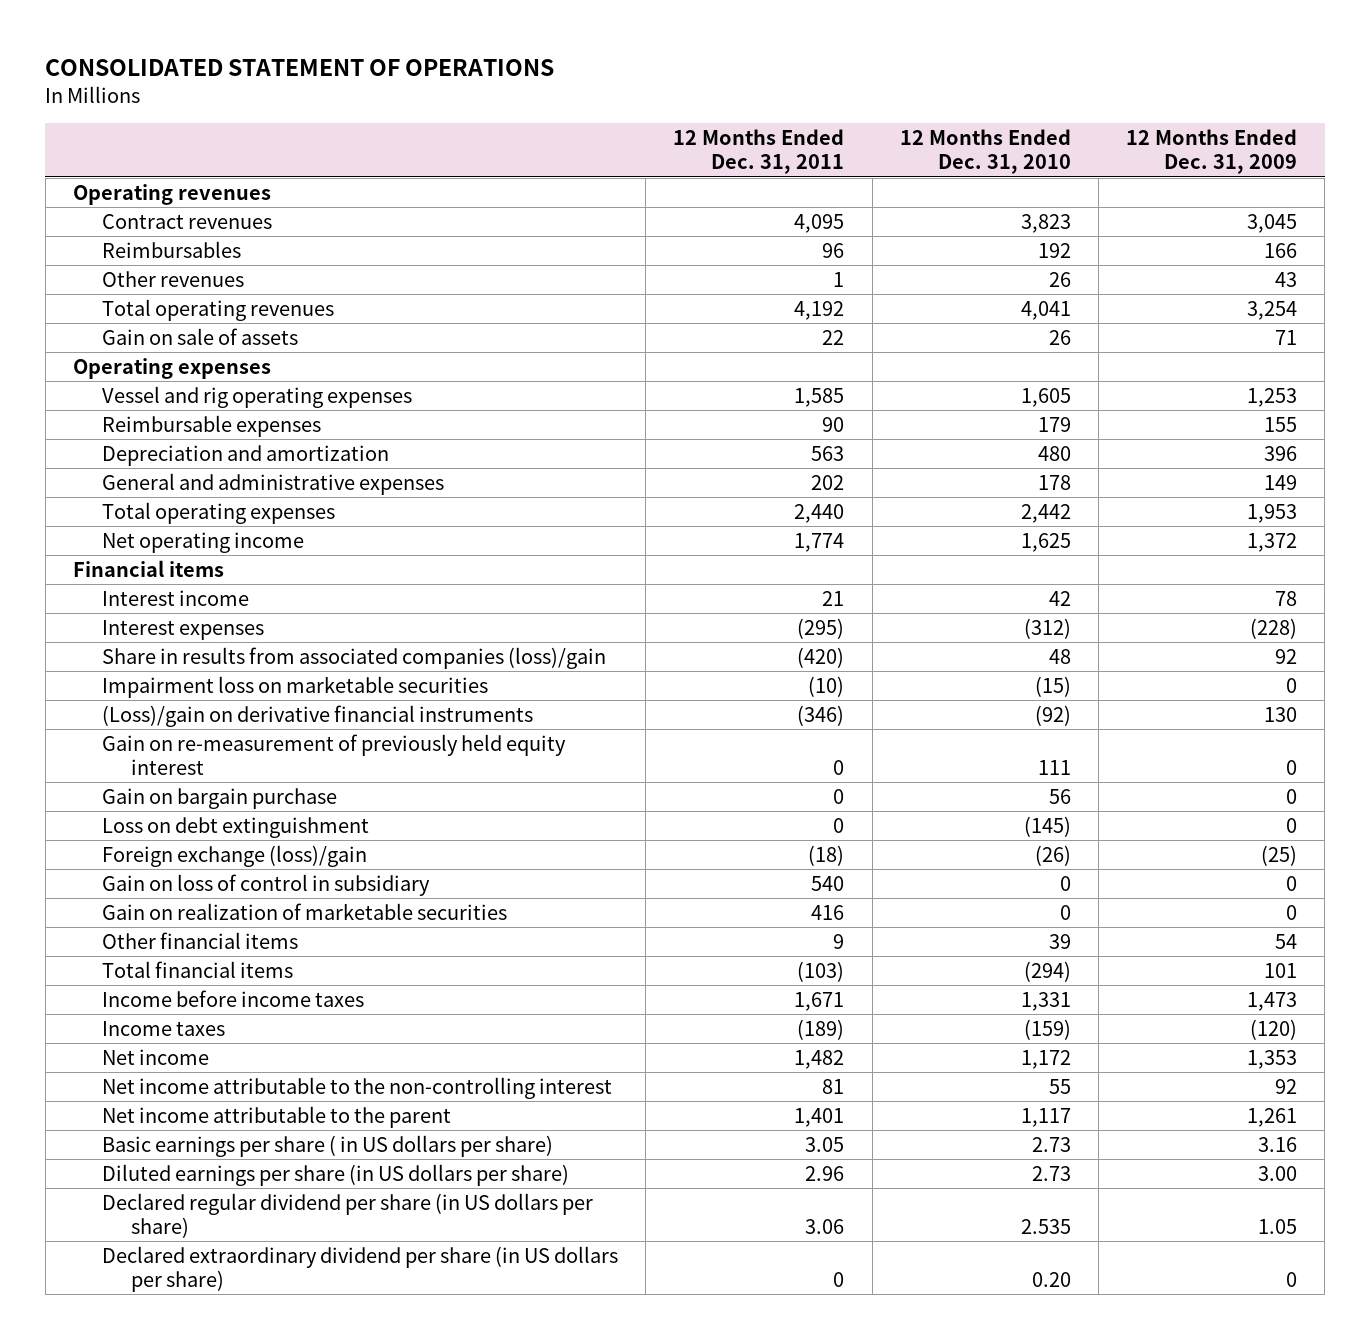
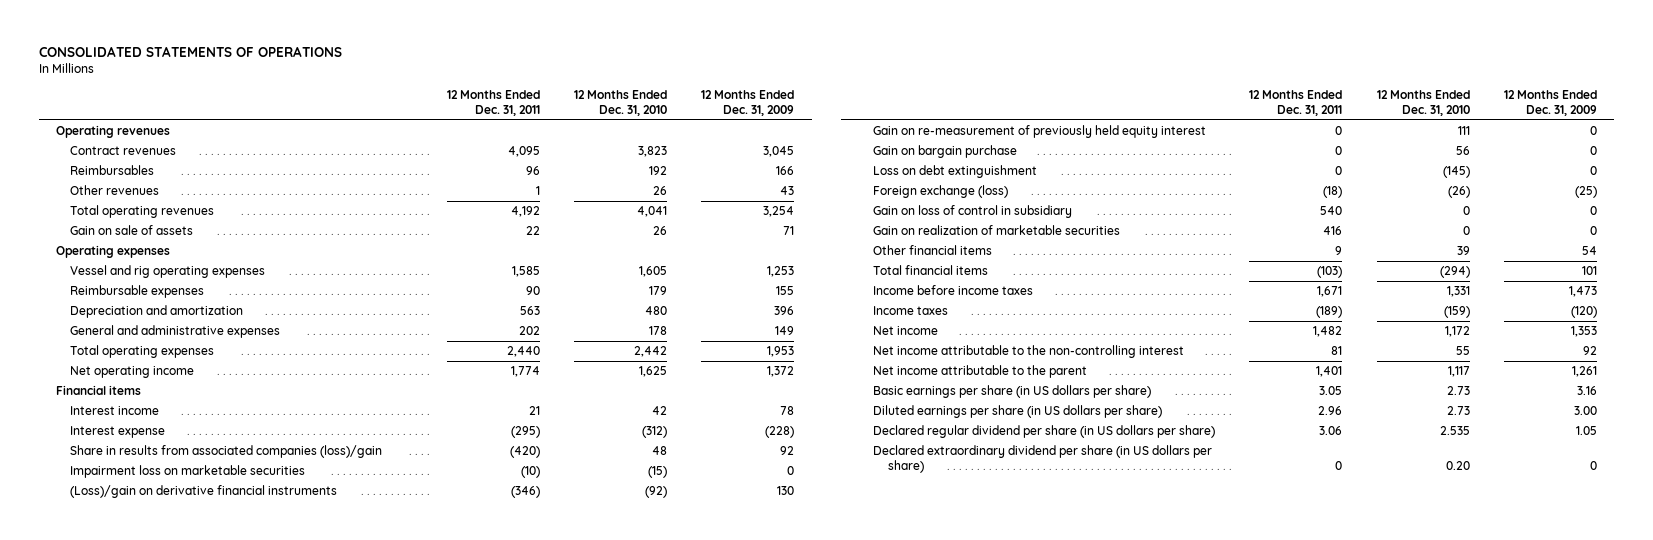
[45,59,555,77] CONSOLIDATED STATEMENT OF OPERATIONS -> [38,46,342,58] CONSOLIDATED STATEMENTS OF OPERATIONS
[102,619,265,640] Interest expenses -> [70,426,166,439] Interest expense
[102,844,368,867] Foreign exchange (loss)/gain -> [873,185,1009,199] Foreign exchange (loss)
[102,1134,554,1157] Basic earnings per share ( in US dollars per share) -> [873,385,1152,399] Basic earnings per share (in US dollars per share)

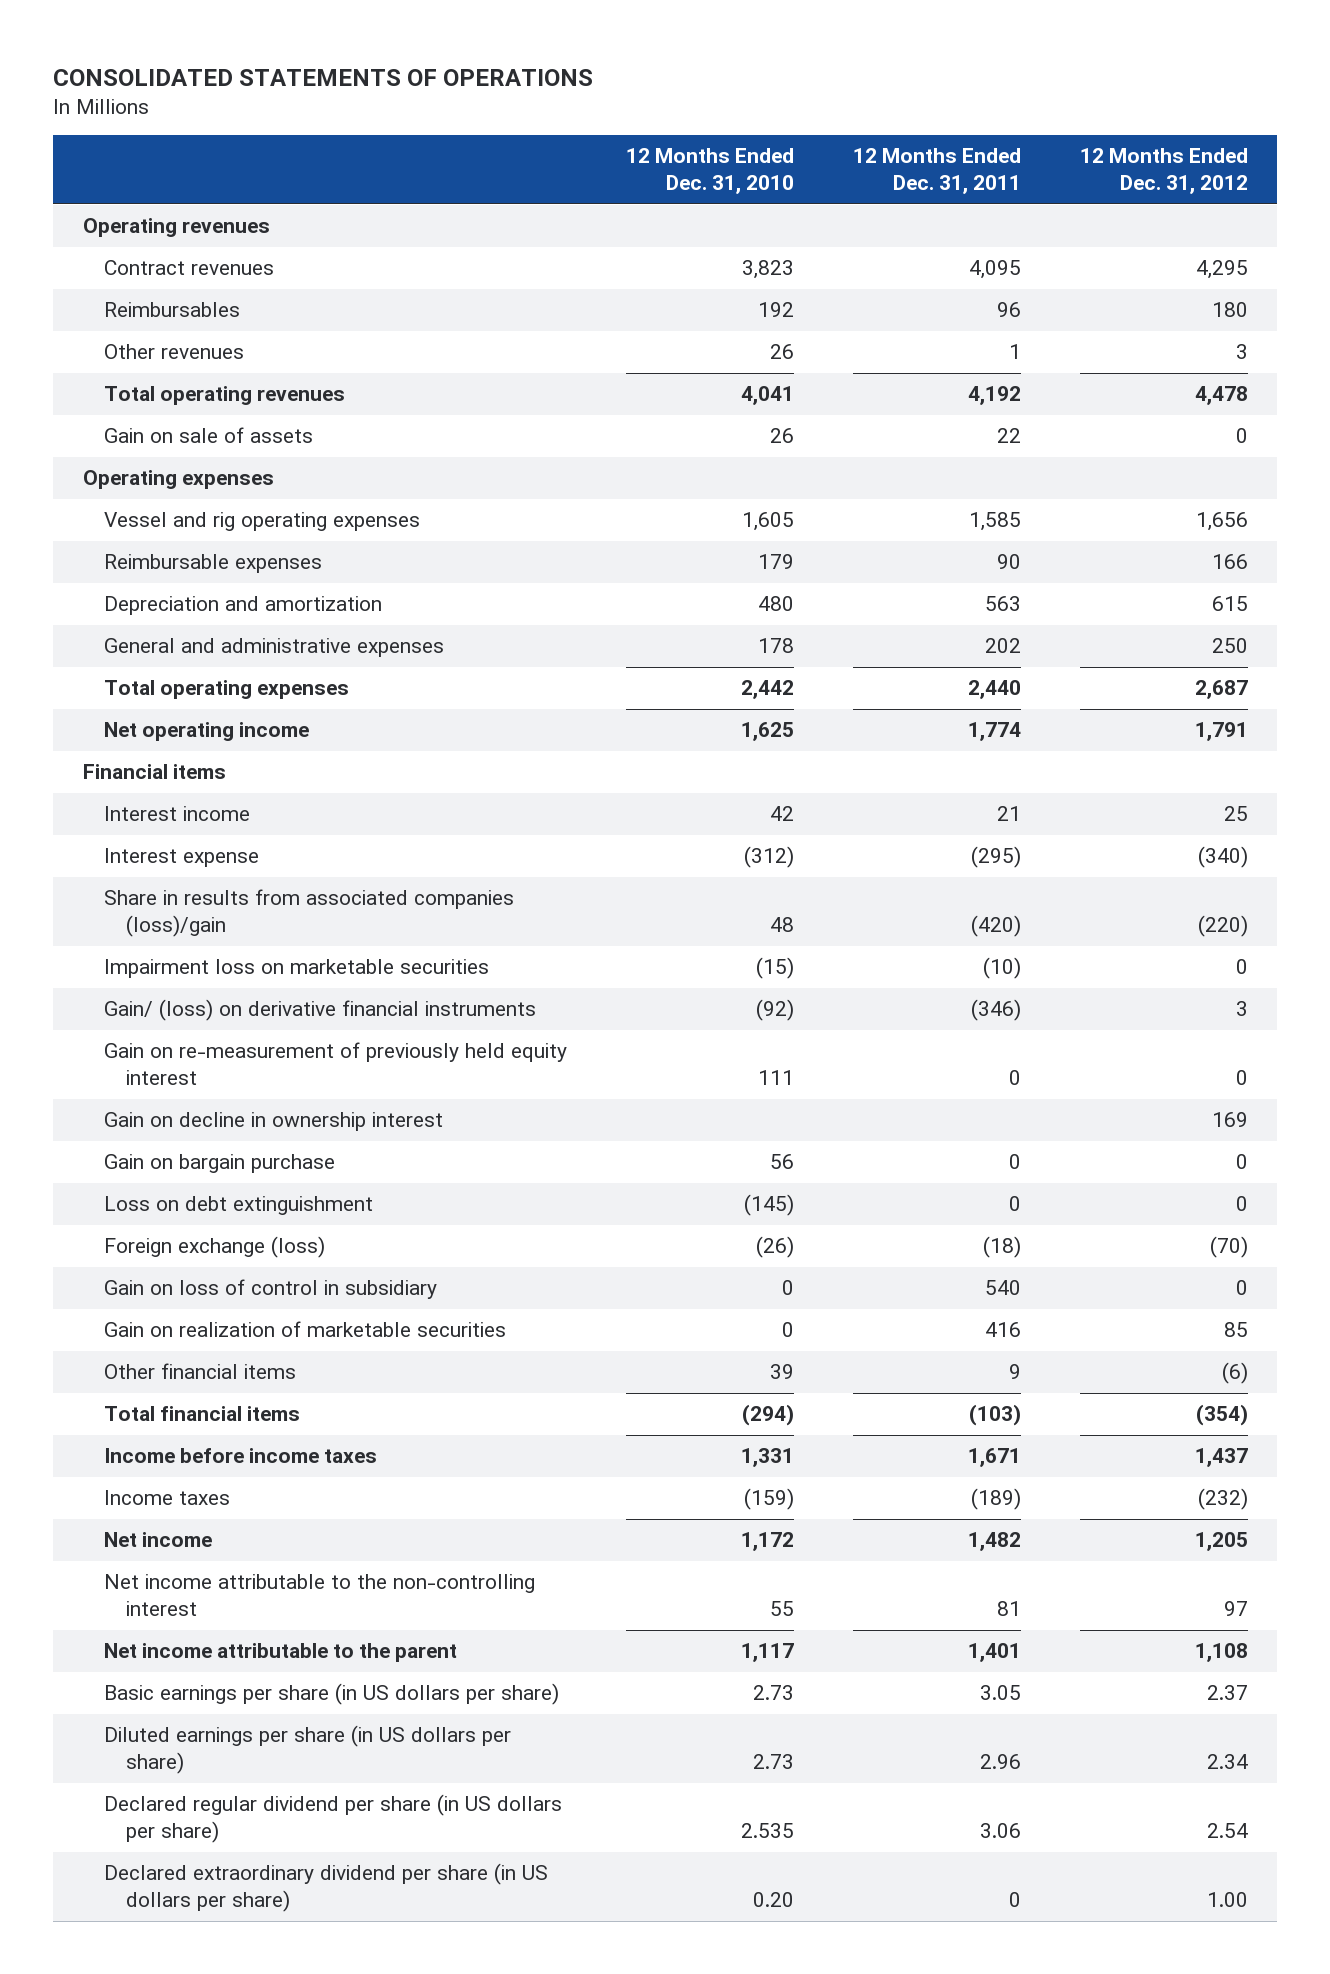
[701,90,795,116] 12 Months Ended Dec. 31, 2009 -> none
none -> [1079,147,1248,194] 12 Months Ended Dec. 31, 2012
[70,485,338,499] (Loss)/gain on derivative financial instruments -> [104,999,537,1022] Gain/ (loss) on derivative financial instruments
none -> [104,1112,444,1132] Gain on decline in ownership interest

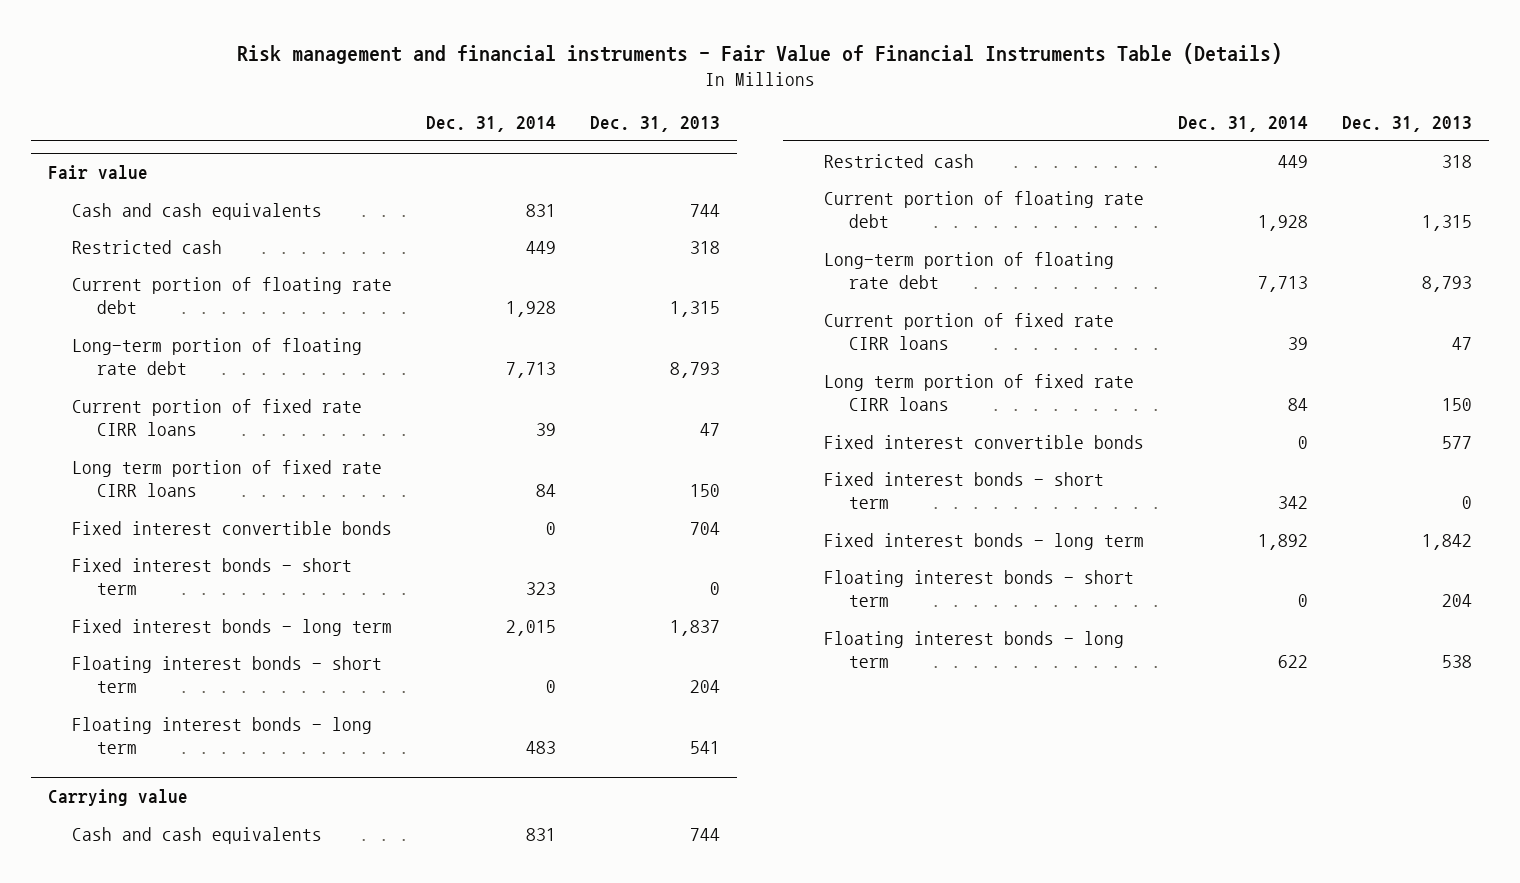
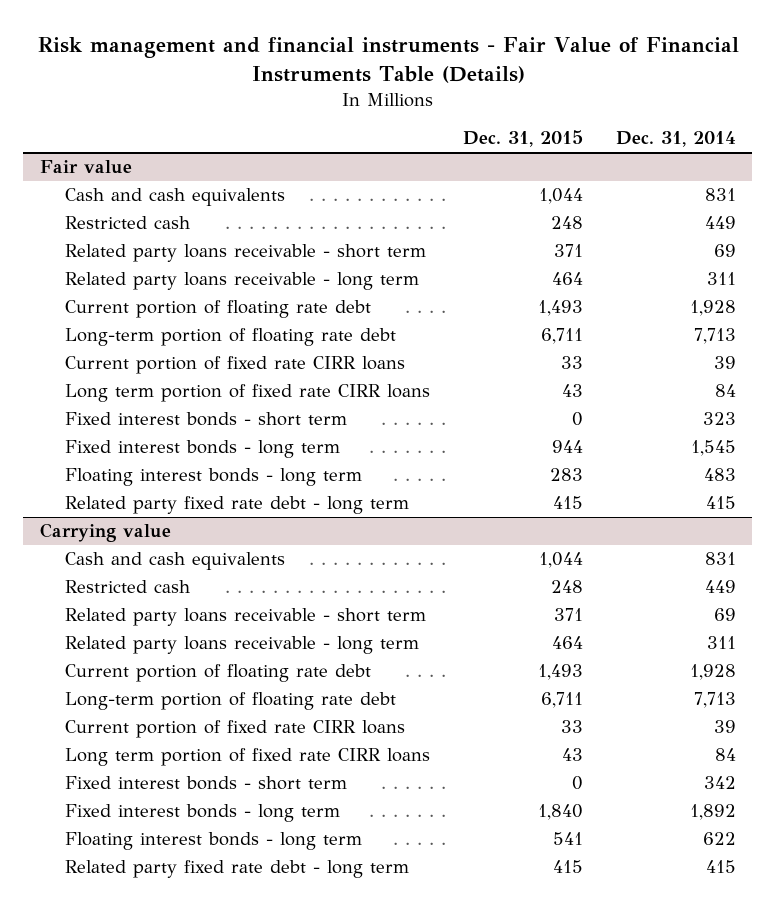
[589,115,720,132] Dec. 31, 2013 -> none
none -> [462,130,583,148] Dec. 31, 2015
none -> [65,244,427,263] Related party loans receivable - short term
none -> [65,272,420,291] Related party loans receivable - long term
[72,520,393,535] Fixed interest convertible bonds -> none
[72,655,383,694] Floating interest bonds - short term -> none
[506,619,557,636] 2,015 -> [690,440,736,457] 1,545
none -> [65,496,410,515] Related party fixed rate debt - long term
none -> [65,608,427,627] Related party loans receivable - short term
none -> [65,636,420,655] Related party loans receivable - long term
[824,434,1145,449] Fixed interest convertible bonds -> none
[824,569,1135,608] Floating interest bonds - short term -> none
none -> [65,860,410,879] Related party fixed rate debt - long term

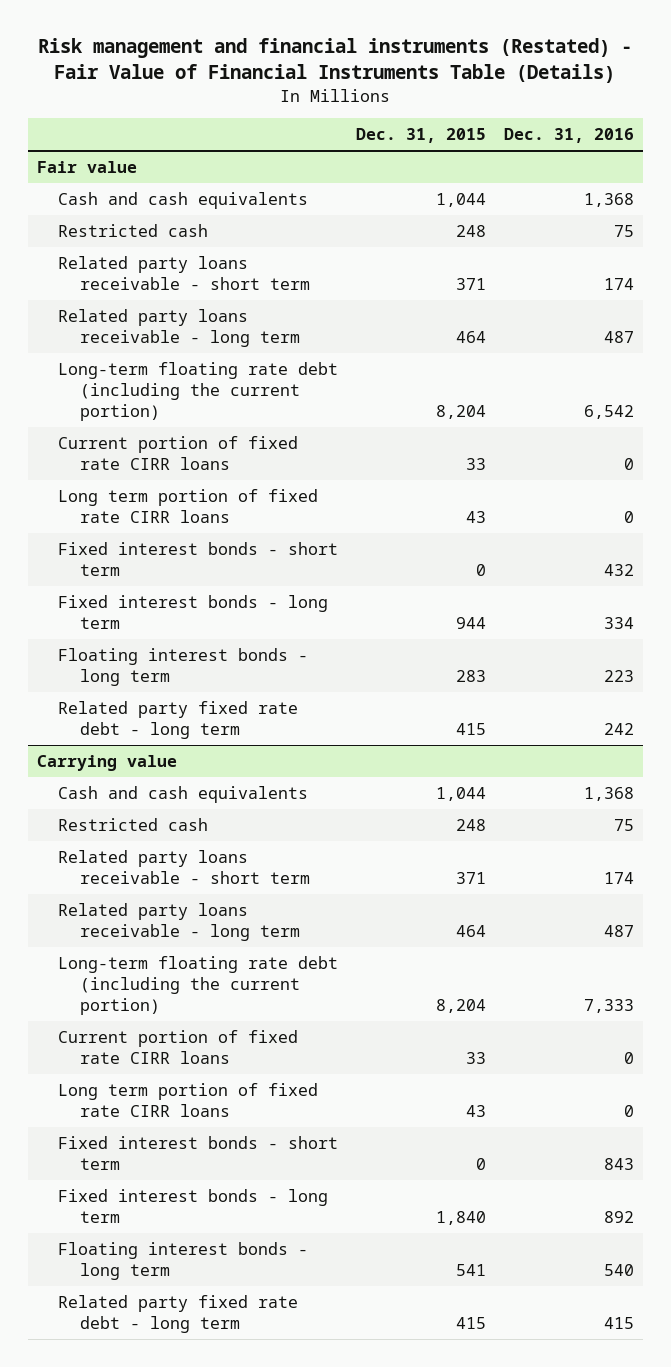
[37,37,739,83] Risk management and financial instruments - Fair Value of Financial Instruments Table (Details) -> [38,38,633,84] Risk management and financial instruments (Restated) - Fair Value of Financial Instruments Table (Details)
[615,131,736,148] Dec. 31, 2014 -> none
none -> [504,128,635,144] Dec. 31, 2016
[65,300,372,319] Current portion of floating rate debt -> none
[65,328,397,347] Long-term portion of floating rate debt -> [58,361,339,422] Long-term floating rate debt (including the current portion)
[540,328,583,345] 6,711 -> [436,405,487,420] 8,204
[65,664,372,683] Current portion of floating rate debt -> none
[65,692,397,711] Long-term portion of floating rate debt -> [58,955,339,1016] Long-term floating rate debt (including the current portion)
[540,692,583,709] 6,711 -> [436,999,487,1014] 8,204

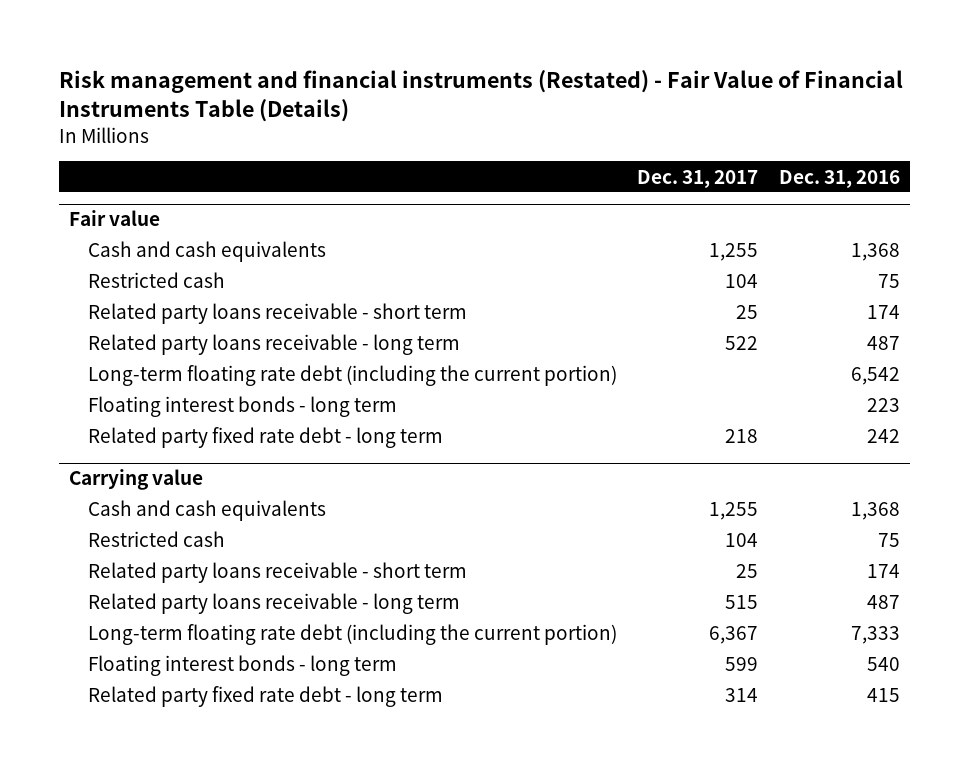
[356,128,487,144] Dec. 31, 2015 -> none
none -> [637,169,759,188] Dec. 31, 2017
[58,435,299,471] Current portion of fixed rate CIRR loans -> none
[58,488,319,524] Long term portion of fixed rate CIRR loans -> none
[58,541,339,577] Fixed interest bonds - short term -> none
[58,594,329,630] Fixed interest bonds - long term -> none
[58,1029,299,1065] Current portion of fixed rate CIRR loans -> none
[58,1082,319,1118] Long term portion of fixed rate CIRR loans -> none
[58,1135,339,1171] Fixed interest bonds - short term -> none
[58,1188,329,1224] Fixed interest bonds - long term -> none

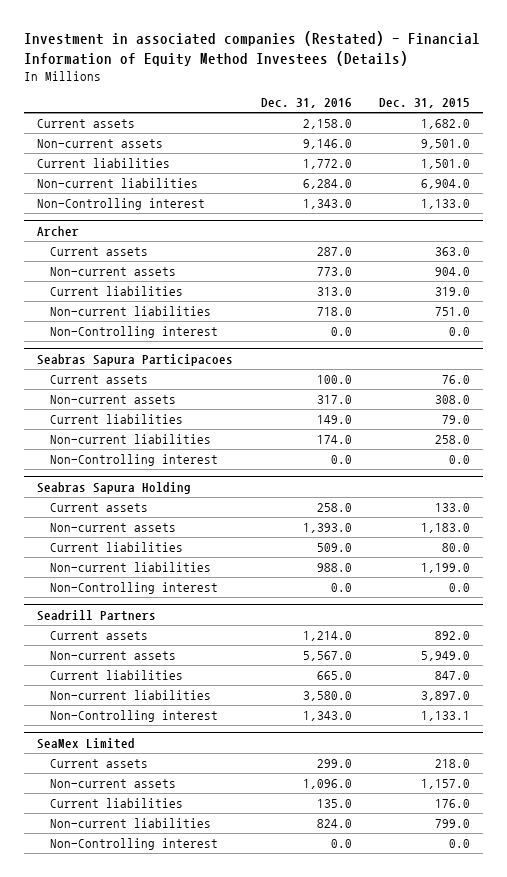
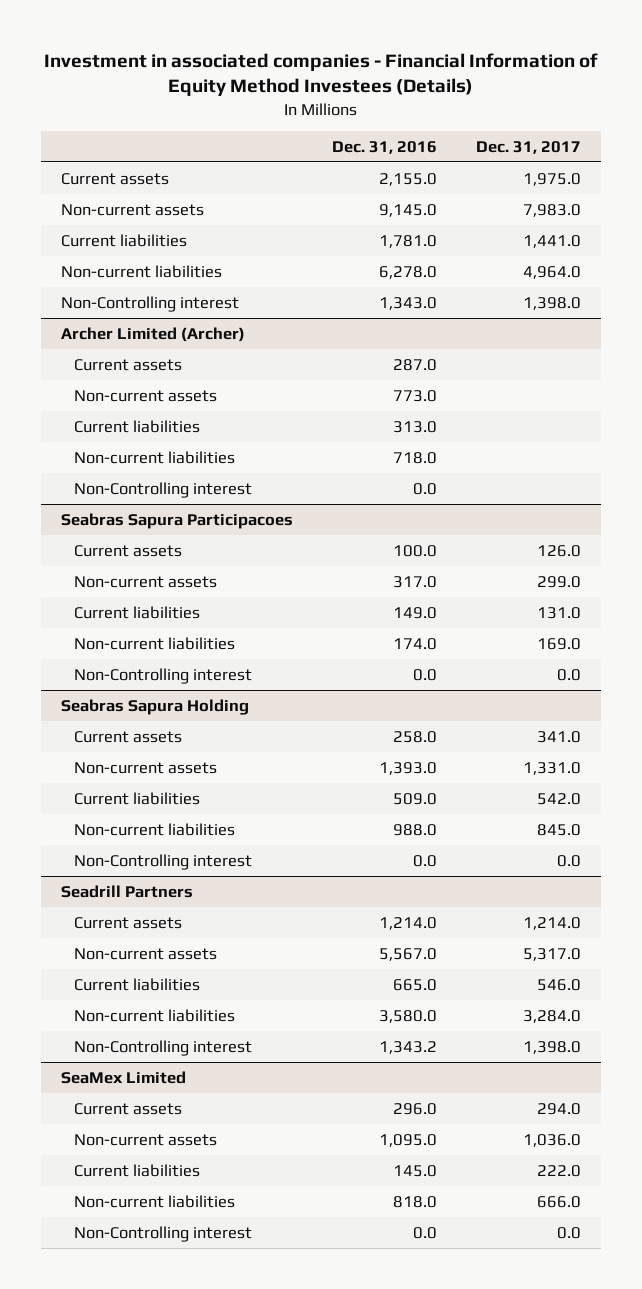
[23,31,480,66] Investment in associated companies (Restated) - Financial Information of Equity Method Investees (Details) -> [43,52,598,97] Investment in associated companies - Financial Information of Equity Method Investees (Details)
[378,98,470,109] Dec. 31, 2015 -> none
none -> [476,140,582,154] Dec. 31, 2017
[302,119,352,130] 2,158.0 -> [378,172,437,186] 2,155.0
[302,139,352,150] 9,146.0 -> [378,203,437,217] 9,145.0
[302,159,352,170] 1,772.0 -> [378,234,437,248] 1,781.0
[302,179,352,190] 6,284.0 -> [378,265,437,279] 6,278.0
[37,225,80,236] Archer -> [60,326,245,342] Archer Limited (Archer)
[302,711,352,722] 1,343.0 -> [378,1040,437,1054] 1,343.2
[316,759,352,769] 299.0 -> [392,1102,437,1115] 296.0
[302,779,352,790] 1,096.0 -> [378,1133,437,1147] 1,095.0
[316,799,352,809] 135.0 -> [392,1164,437,1177] 145.0
[316,819,352,829] 824.0 -> [392,1195,437,1208] 818.0

